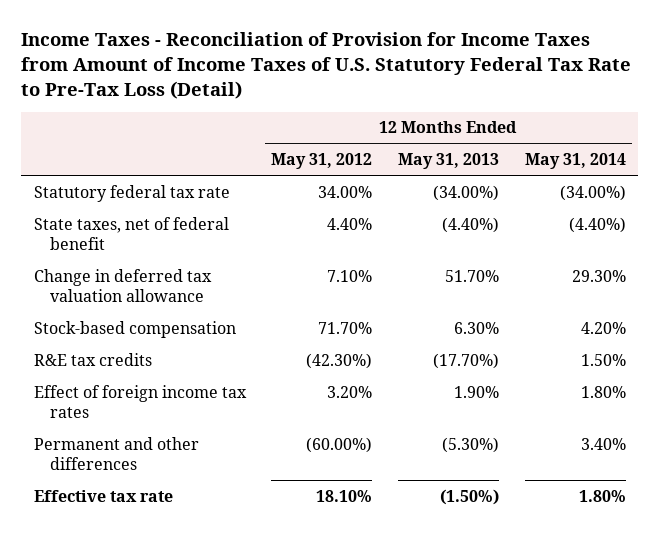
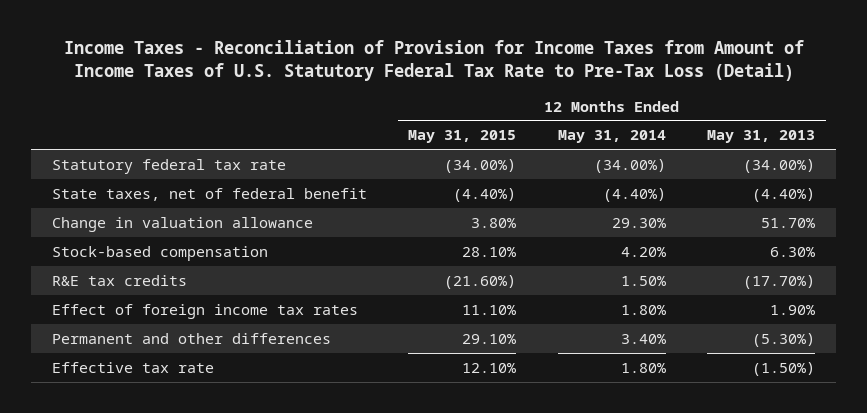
[271,153,373,170] May 31, 2012 -> none
none -> [408,130,517,144] May 31, 2015
[33,268,212,303] Change in deferred tax valuation allowance -> [52,216,314,232] Change in valuation allowance

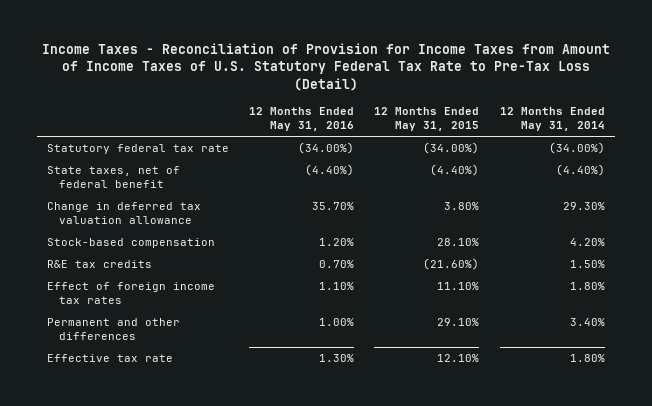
[707,130,816,144] May 31, 2013 -> none
none -> [249,107,355,132] 12 Months Ended May 31, 2016
[52,216,314,232] Change in valuation allowance -> [46,202,201,225] Change in deferred tax valuation allowance

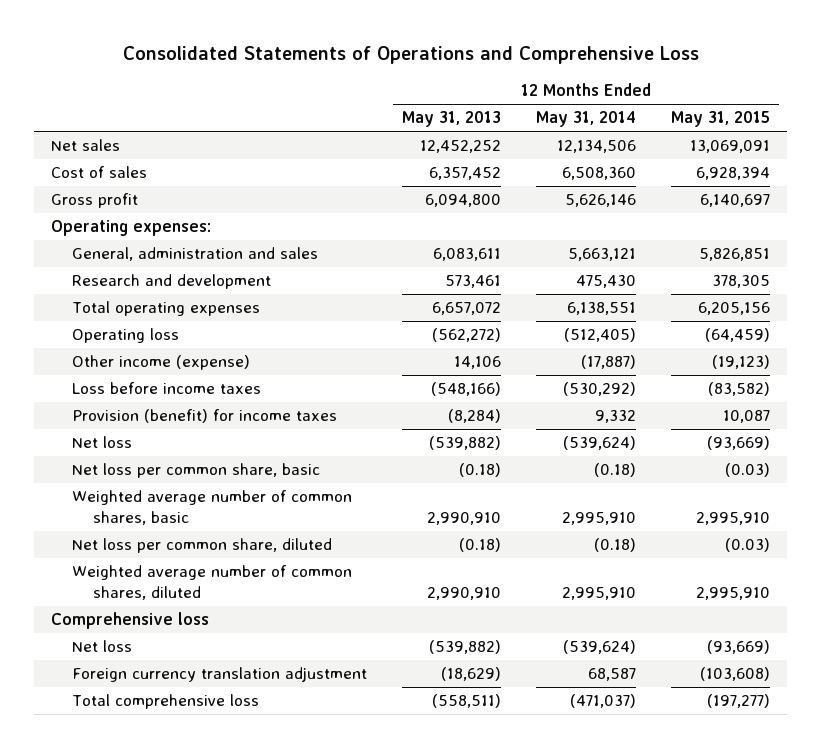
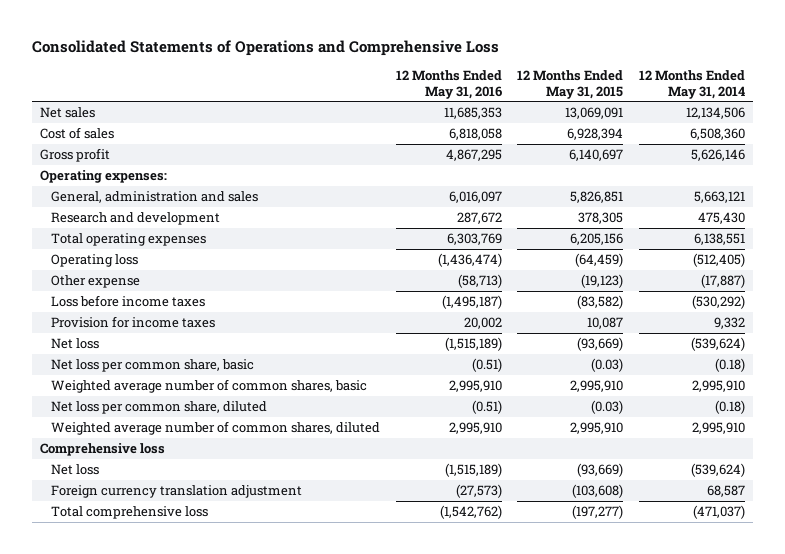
[401,111,501,128] May 31, 2013 -> none
none -> [395,70,502,99] 12 Months Ended May 31, 2016
[71,355,250,371] Other income (expense) -> [51,274,141,288] Other expense
[71,409,337,424] Provision (benefit) for income taxes -> [51,315,216,328] Provision for income taxes

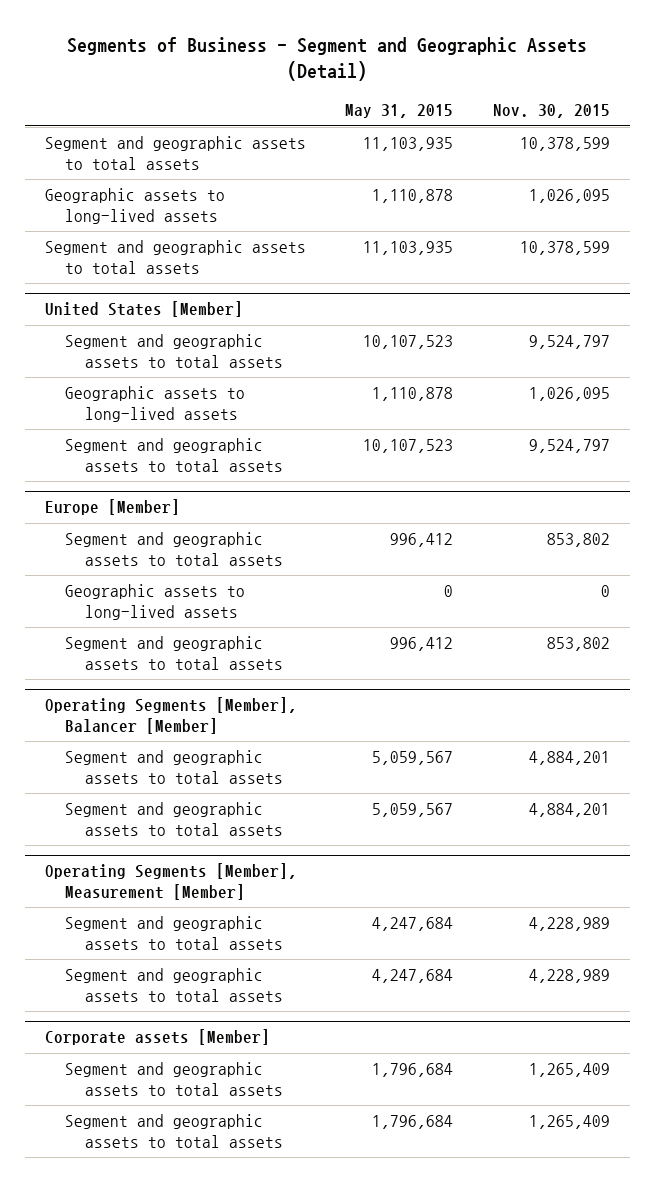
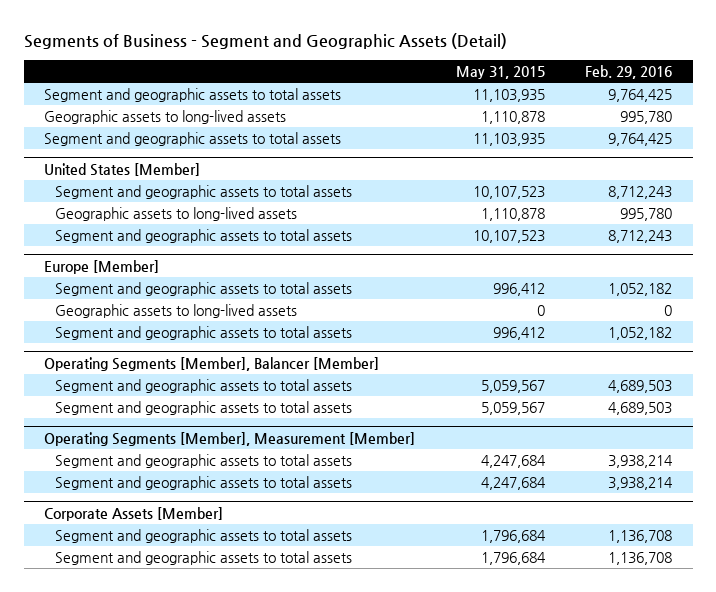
[493,104,611,119] Nov. 30, 2015 -> none
none -> [585,64,673,79] Feb. 29, 2016
[44,1029,270,1046] Corporate assets [Member] -> [44,506,224,521] Corporate Assets [Member]

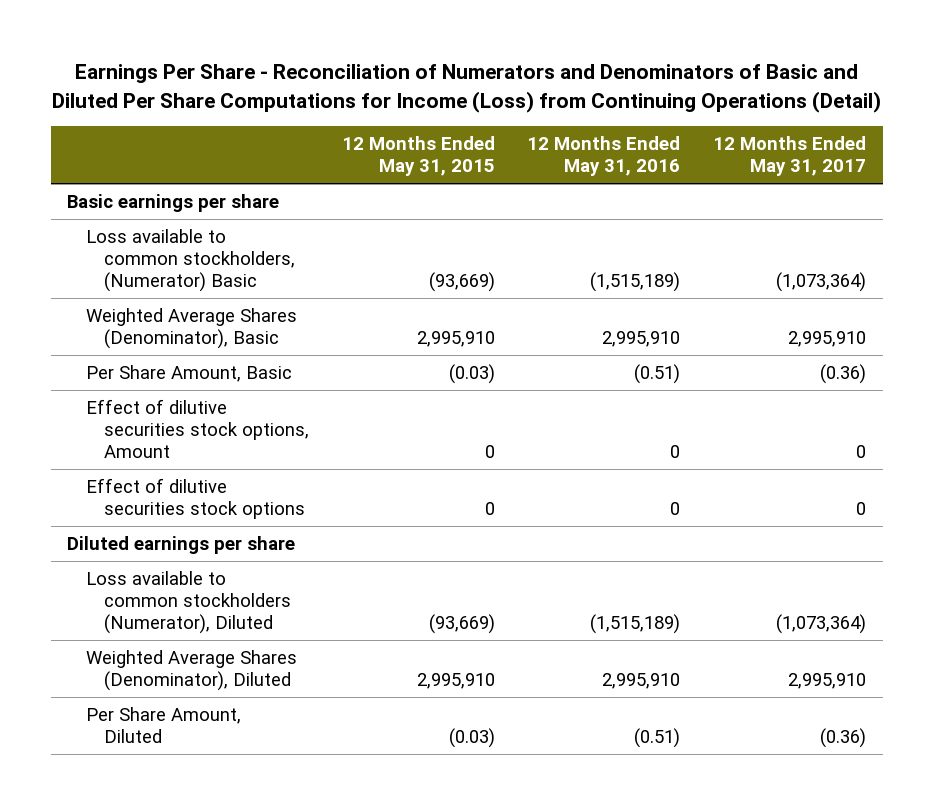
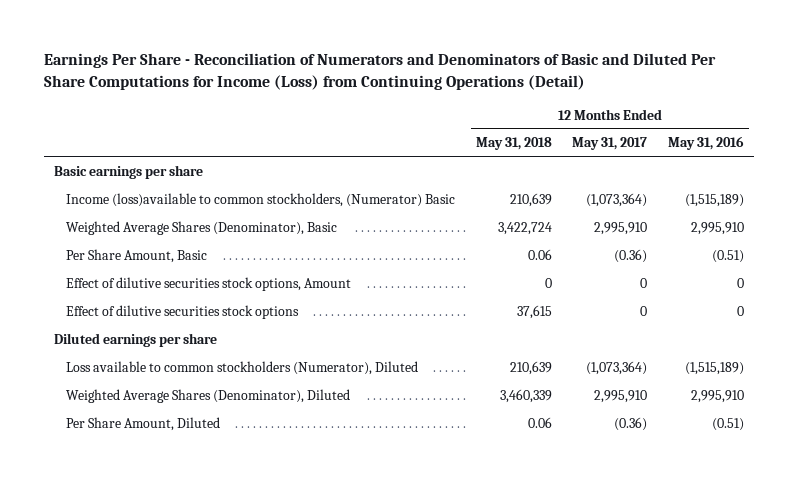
[341,136,495,177] 12 Months Ended May 31, 2015 -> none
none -> [475,137,552,151] May 31, 2018
[85,229,296,293] Loss available to common stockholders, (Numerator) Basic -> [66,192,456,207] Income (loss)available to common stockholders, (Numerator) Basic

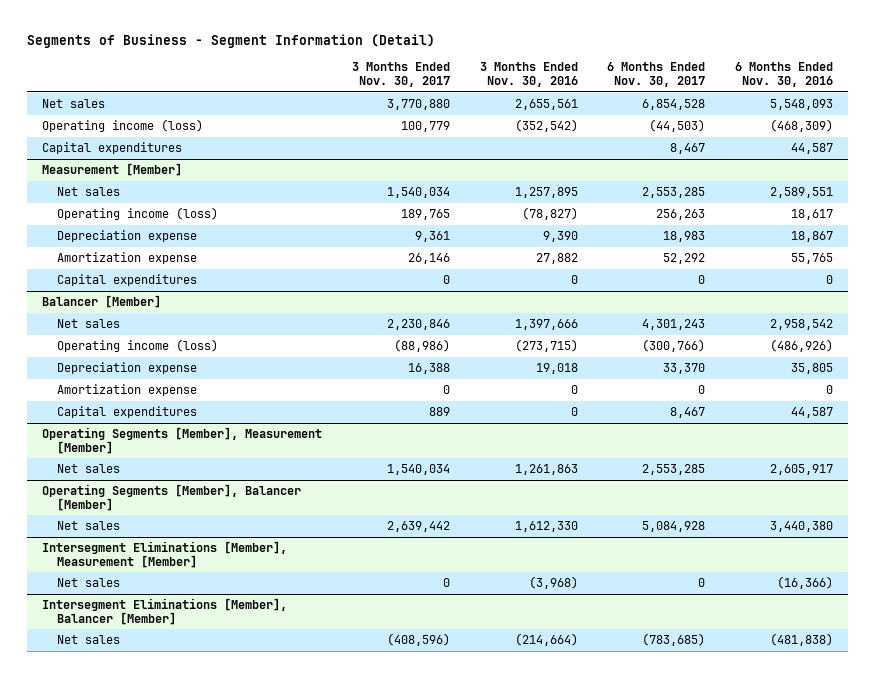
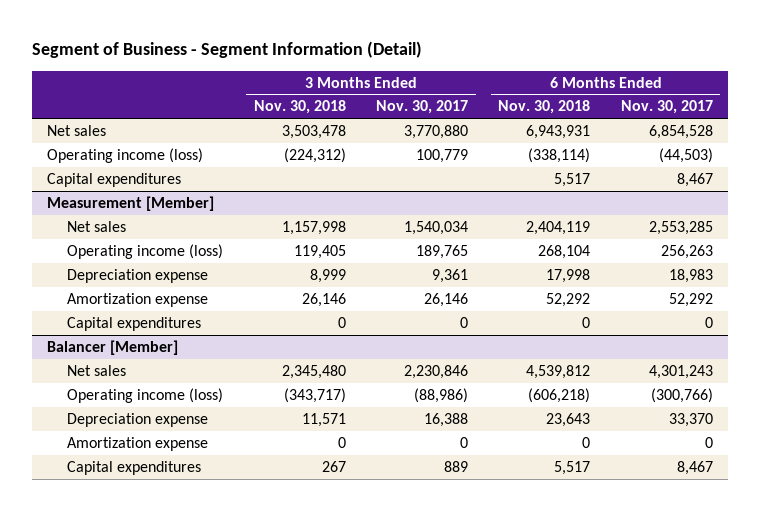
[27,34,436,49] Segments of Business - Segment Information (Detail) -> [31,41,422,59] Segment of Business - Segment Information (Detail)
[479,62,578,88] 3 Months Ended Nov. 30, 2016 -> none
[734,62,833,88] 6 Months Ended Nov. 30, 2016 -> none
none -> [253,100,346,115] Nov. 30, 2018
none -> [498,100,591,115] Nov. 30, 2018
[42,426,323,454] Operating Segments [Member], Measurement [Member] -> none
[57,463,121,473] Net sales -> none
[42,483,302,511] Operating Segments [Member], Balancer [Member] -> none
[57,520,121,530] Net sales -> none
[42,540,288,568] Intersegment Eliminations [Member], Measurement [Member] -> none
[57,577,121,587] Net sales -> none
[42,597,288,625] Intersegment Eliminations [Member], Balancer [Member] -> none
[57,634,121,644] Net sales -> none

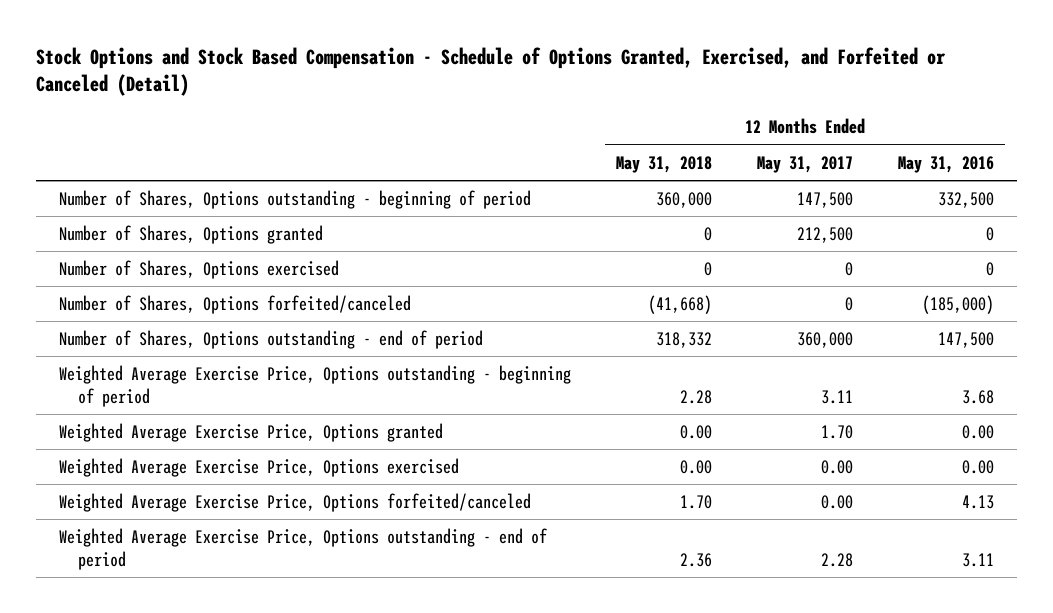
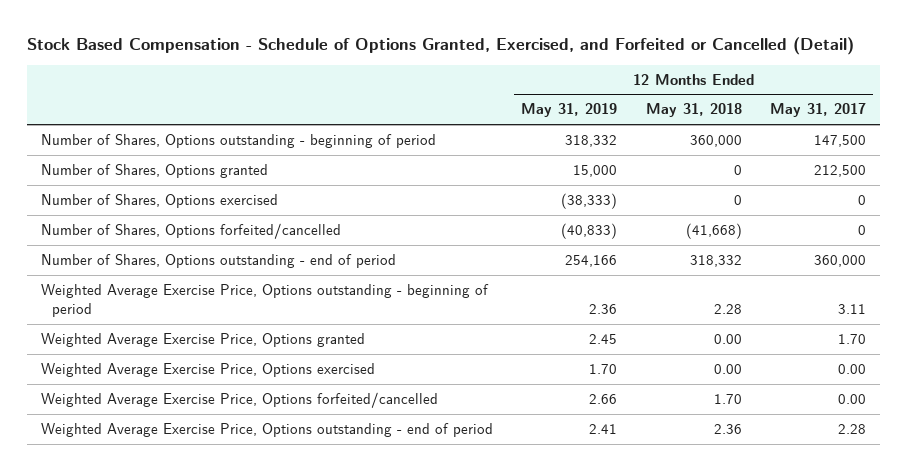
[36,46,947,97] Stock Options and Stock Based Compensation - Schedule of Options Granted, Exercised, and Forfeited or Canceled (Detail) -> [26,36,854,55] Stock Based Compensation - Schedule of Options Granted, Exercised, and Forfeited or Cancelled (Detail)
[898,155,995,173] May 31, 2016 -> none
none -> [521,103,618,118] May 31, 2019
[58,294,411,314] Number of Shares, Options forfeited/canceled -> [40,223,341,240] Number of Shares, Options forfeited/cancelled
[58,492,531,512] Weighted Average Exercise Price, Options forfeited/canceled -> [40,392,438,409] Weighted Average Exercise Price, Options forfeited/cancelled

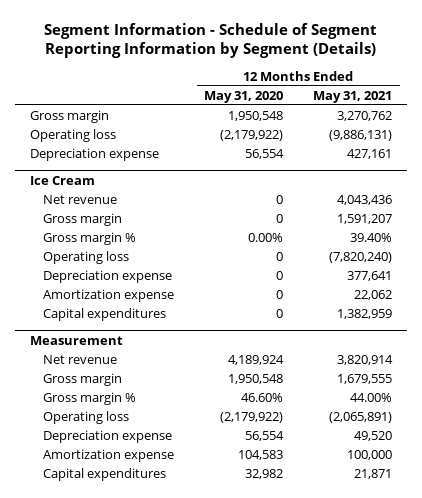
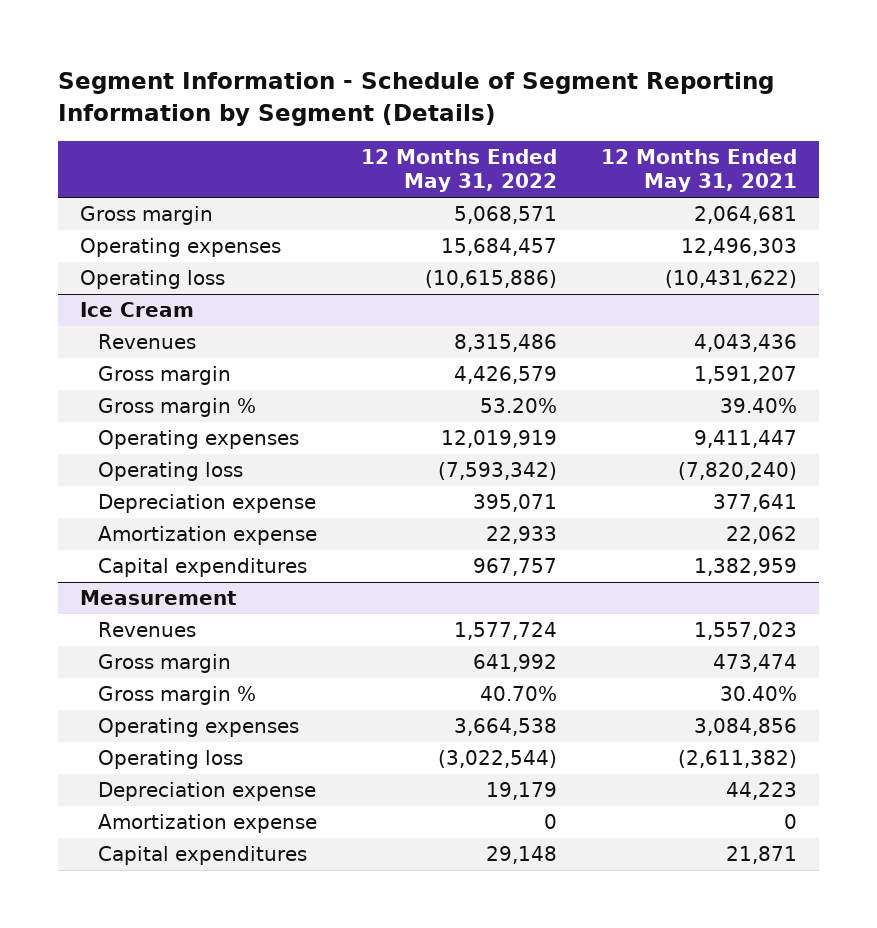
[204,90,284,103] May 31, 2020 -> none
none -> [361,148,558,193] 12 Months Ended May 31, 2022
[30,147,160,161] Depreciation expense -> none
[337,110,393,121] 3,270,762 -> [693,206,797,225] 2,064,681
none -> [80,238,282,258] Operating expenses
[329,129,393,141] (9,886,131) -> [664,270,797,289] (10,431,622)
[43,194,118,204] Net revenue -> [98,334,197,350] Revenues
none -> [98,430,300,450] Operating expenses
[43,354,118,364] Net revenue -> none
none -> [98,622,197,638] Revenues
[337,373,393,384] 1,679,555 -> [712,654,797,673] 473,474
[350,392,393,402] 44.00% -> [719,686,797,702] 30.40%
none -> [98,718,300,738] Operating expenses
[329,411,393,423] (2,065,891) -> [677,750,797,769] (2,611,382)
[354,430,393,441] 49,520 -> [725,782,797,801] 44,223
[347,449,393,460] 100,000 -> [783,814,797,830] 0

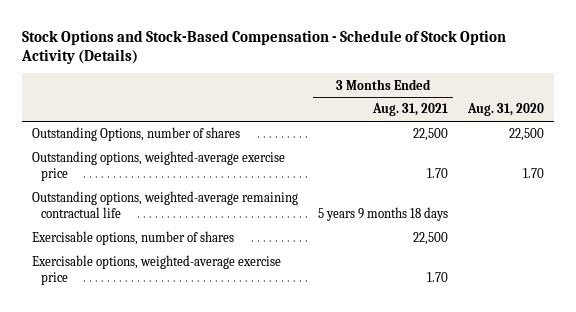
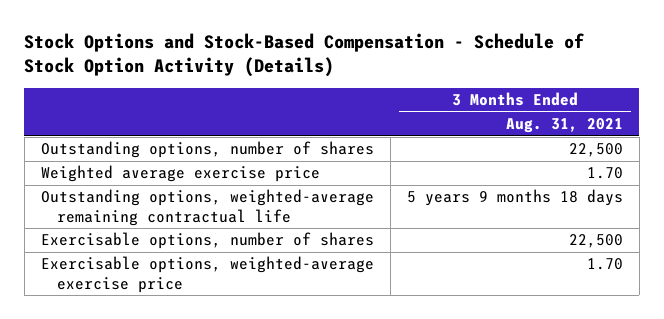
[466,103,544,117] Aug. 31, 2020 -> none
[32,127,241,142] Outstanding Options, number of shares -> [40,141,374,159] Outstanding options, number of shares
[32,151,286,182] Outstanding options, weighted-average exercise price -> [40,165,320,183] Weighted average exercise price

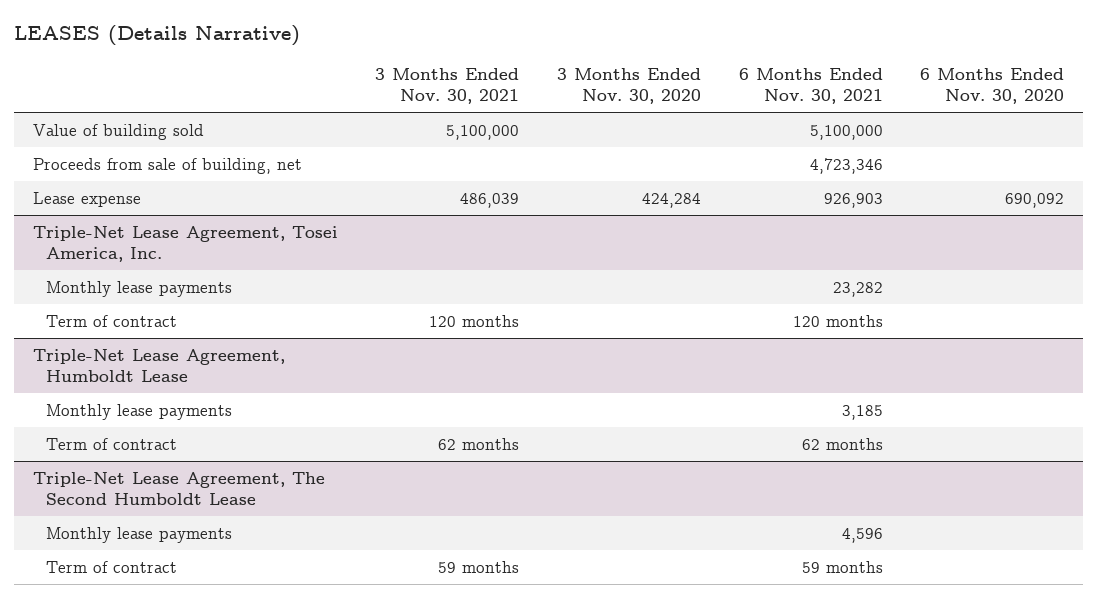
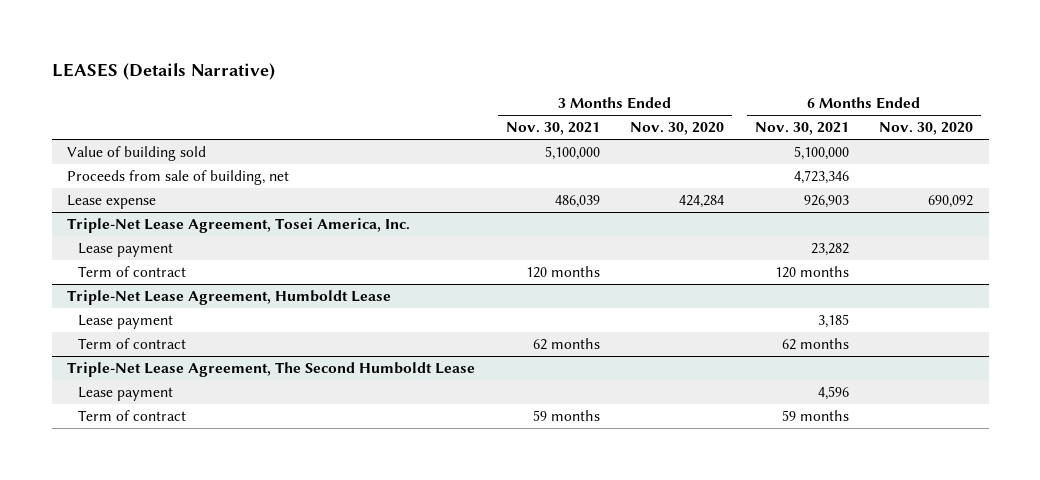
[46,280,233,297] Monthly lease payments -> [78,243,174,258] Lease payment
[46,403,233,420] Monthly lease payments -> [78,315,174,330] Lease payment
[46,526,233,543] Monthly lease payments -> [78,387,174,402] Lease payment

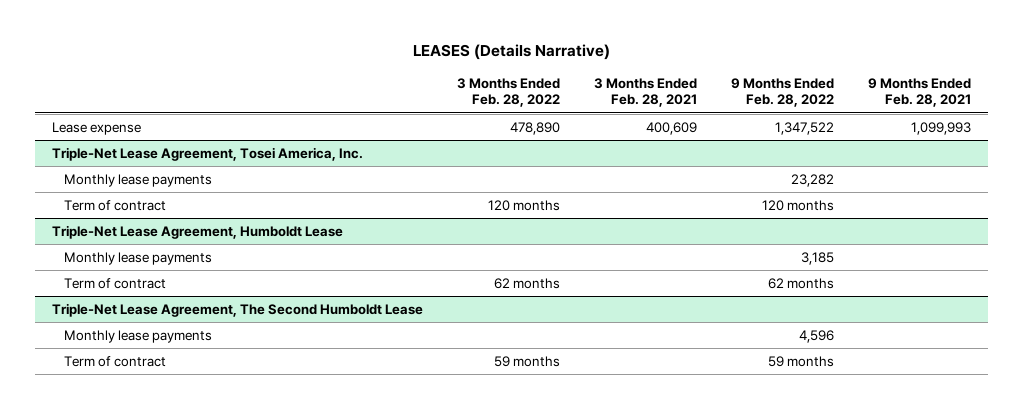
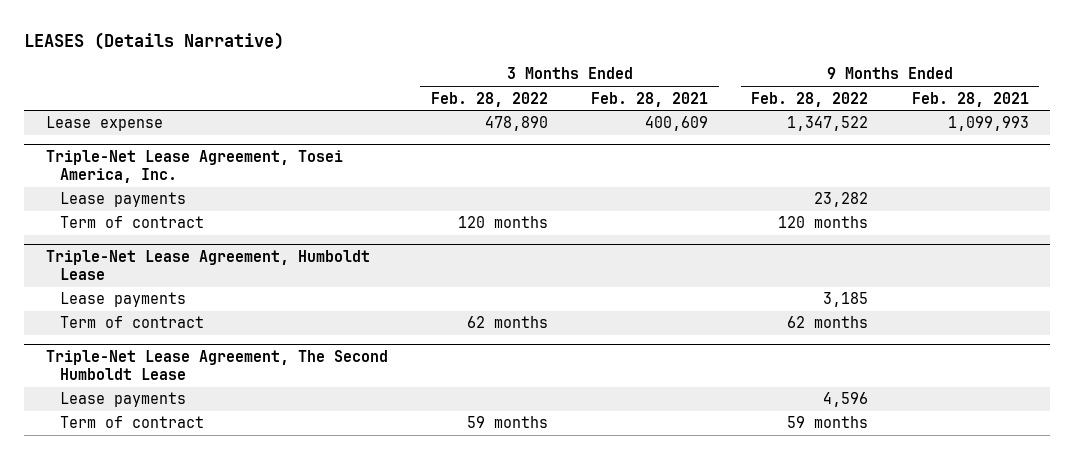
[64,173,213,187] Monthly lease payments -> [59,192,186,208] Lease payments
[64,251,213,265] Monthly lease payments -> [59,292,186,308] Lease payments
[64,329,213,343] Monthly lease payments -> [59,392,186,408] Lease payments

